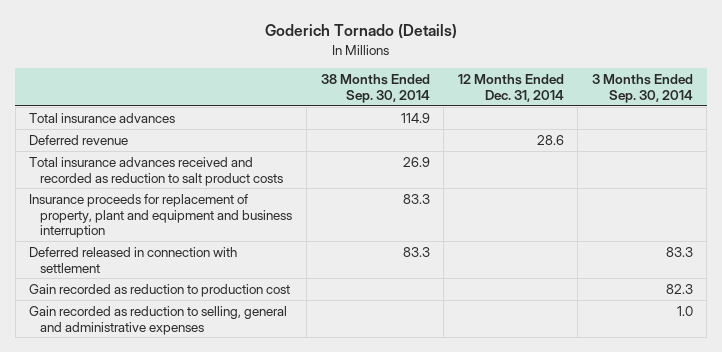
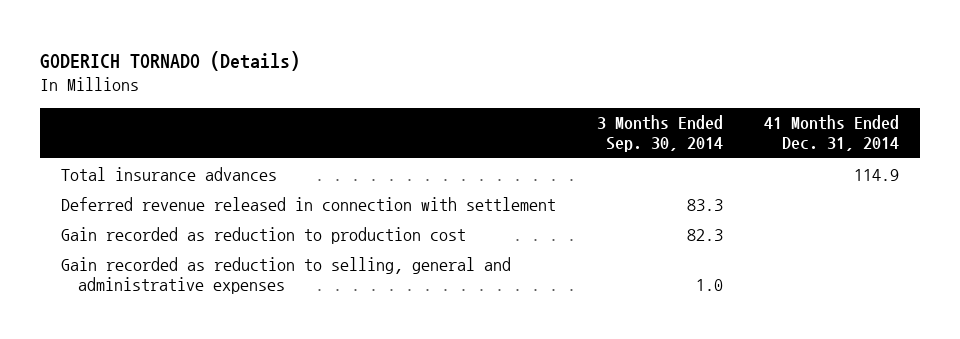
[265,24,458,40] Goderich Tornado (Details) -> [39,50,300,71] GODERICH TORNADO (Details)
[320,73,430,103] 38 Months Ended Sep. 30, 2014 -> none
[457,73,564,102] 12 Months Ended Dec. 31, 2014 -> none
none -> [764,115,900,152] 41 Months Ended Dec. 31, 2014
[29,134,129,145] Deferred revenue -> none
[29,156,284,186] Total insurance advances received and recorded as reduction to salt product costs -> none
[29,193,293,239] Insurance proceeds for replacement of property, plant and equipment and business interruption -> none
[29,246,238,273] Deferred released in connection with settlement -> [60,196,556,211] Deferred revenue released in connection with settlement

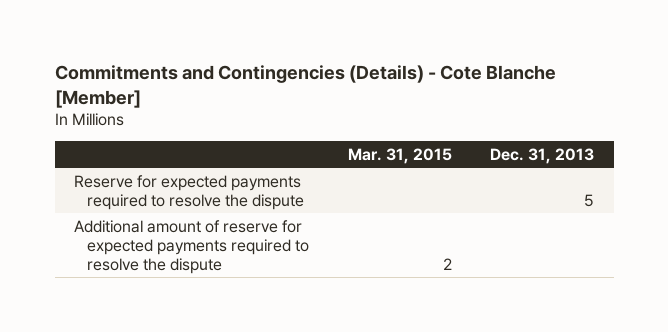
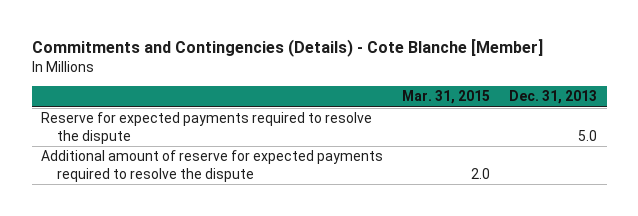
[584,193,595,207] 5 -> [578,129,598,141] 5.0
[442,257,452,270] 2 -> [471,167,491,179] 2.0

